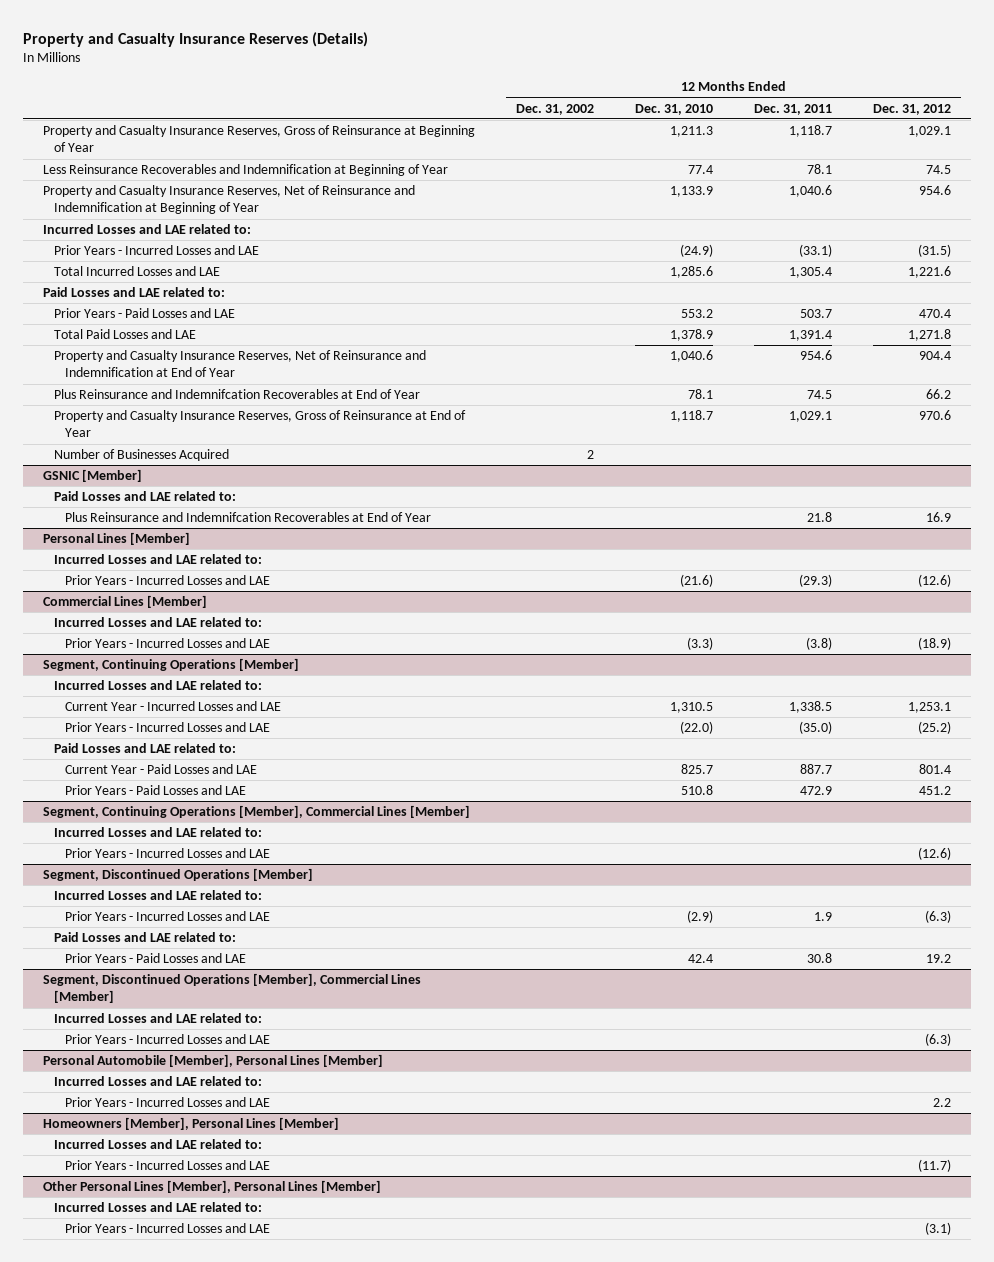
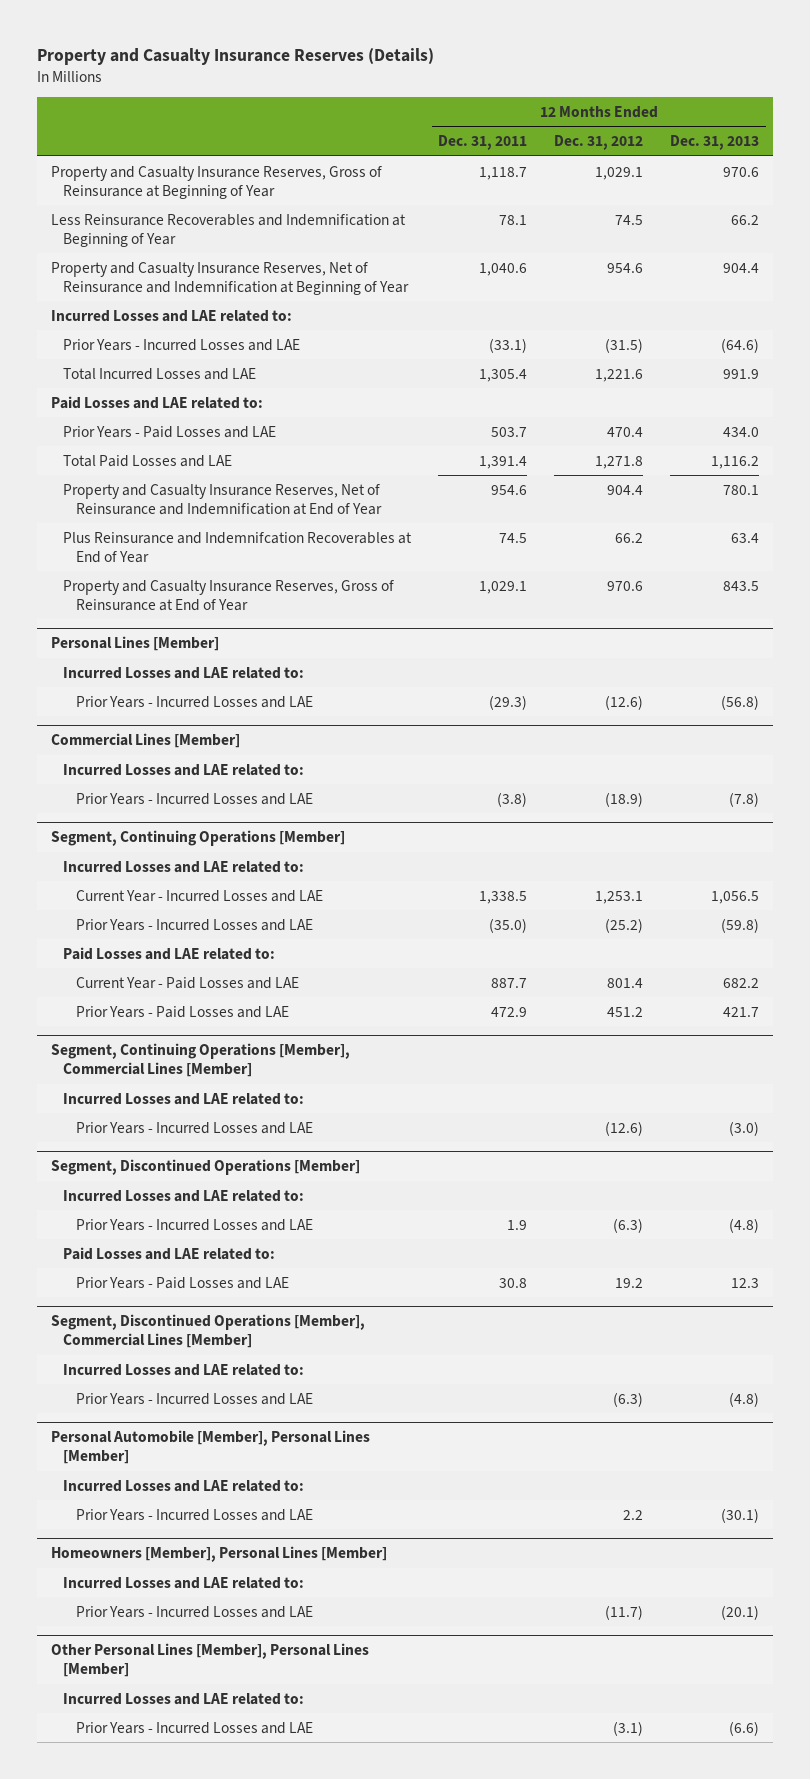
[516,103,595,115] Dec. 31, 2002 -> none
[635,103,714,115] Dec. 31, 2010 -> none
none -> [670,135,760,151] Dec. 31, 2013
[54,449,230,462] Number of Businesses Acquired -> none
[43,469,143,483] GSNIC [Member] -> none
[54,491,237,502] Paid Losses and LAE related to: -> none
[65,512,432,523] Plus Reinsurance and Indemnifcation Recoverables at End of Year -> none

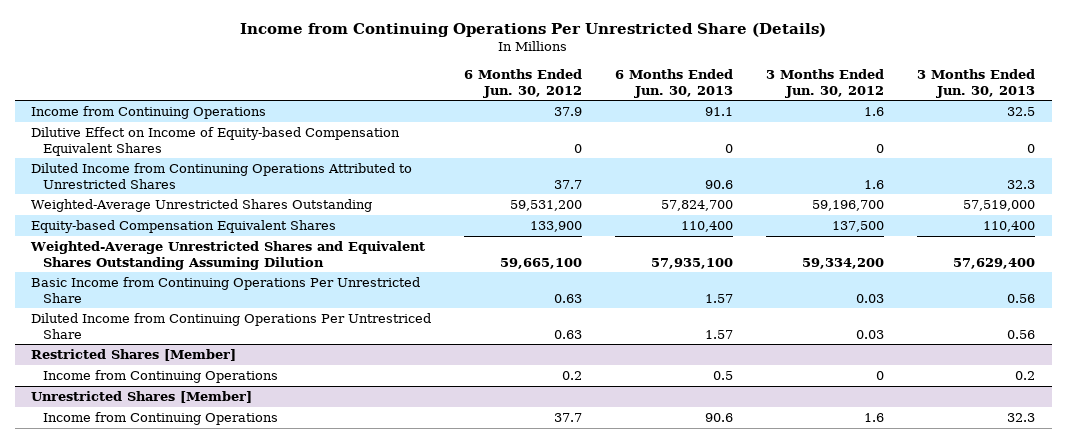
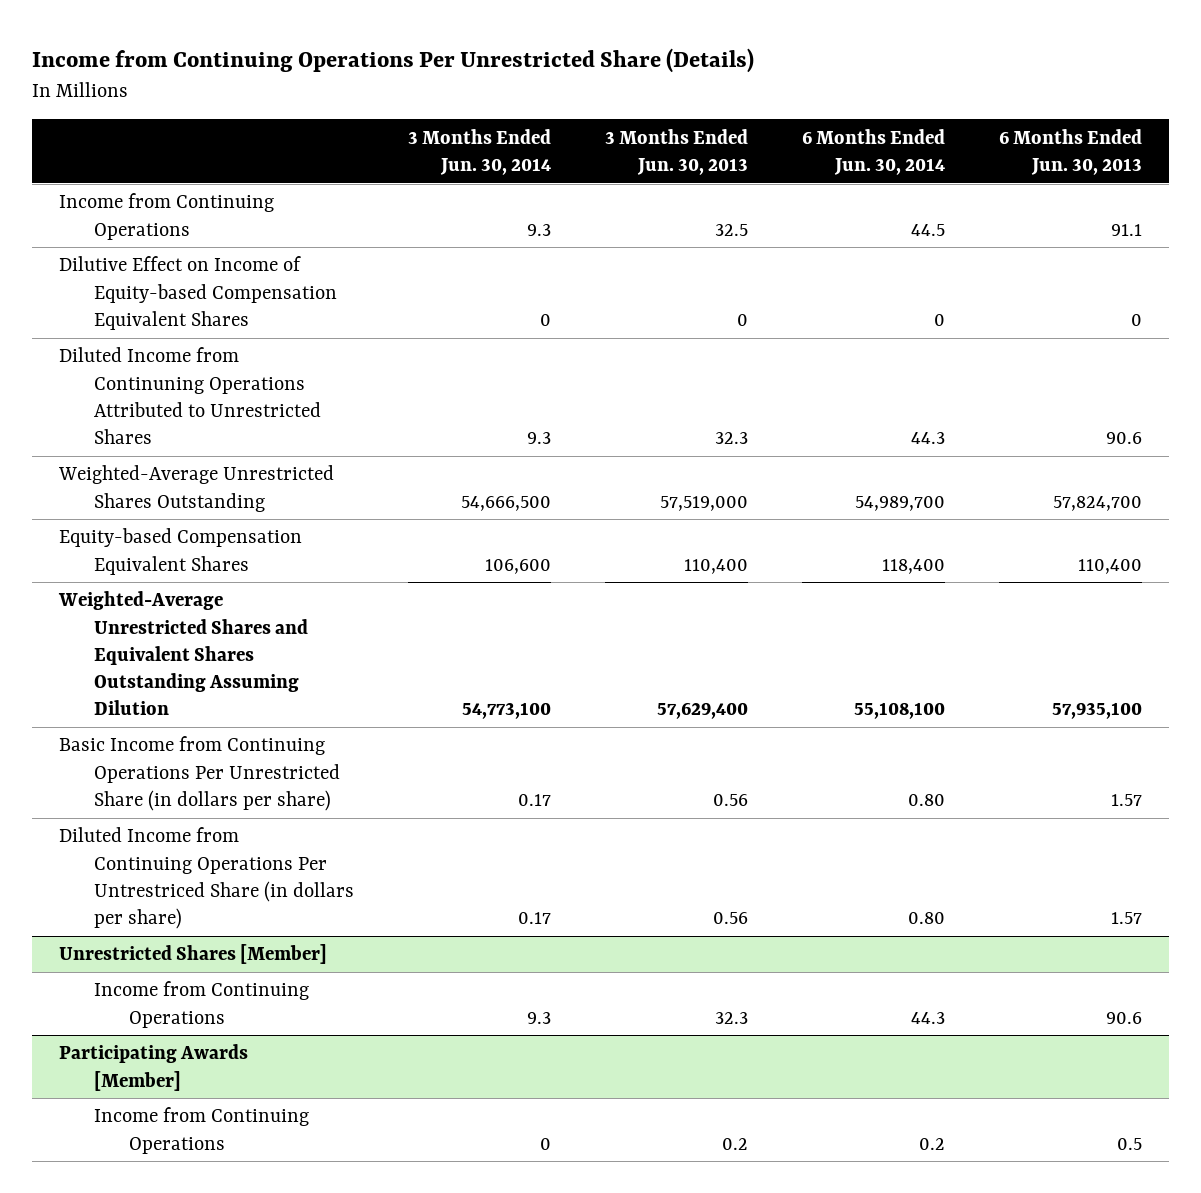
[464,69,583,98] 6 Months Ended Jun. 30, 2012 -> none
[766,69,885,98] 3 Months Ended Jun. 30, 2012 -> none
none -> [408,128,552,175] 3 Months Ended Jun. 30, 2014
none -> [802,128,946,175] 6 Months Ended Jun. 30, 2014
[31,348,237,361] Restricted Shares [Member] -> none
[42,369,278,383] Income from Continuing Operations -> none
[31,276,421,303] Basic Income from Continuing Operations Per Unrestricted Share -> [59,736,341,811] Basic Income from Continuing Operations Per Unrestricted Share (in dollars per share)
[31,312,432,339] Diluted Income from Continuing Operations Per Untrestriced Share -> [59,827,355,929] Diluted Income from Continuing Operations Per Untrestriced Share (in dollars per share)
none -> [59,1044,249,1091] Participating Awards [Member]
none -> [94,1107,310,1154] Income from Continuing Operations

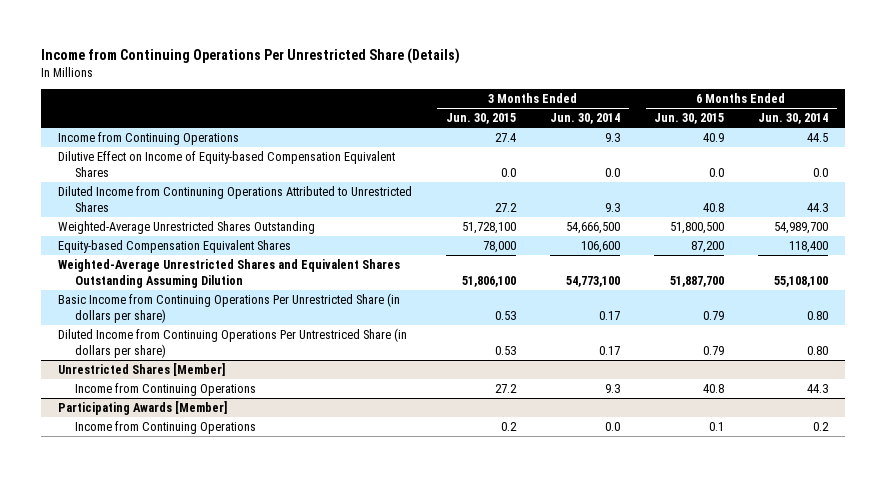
[605,128,749,175] 3 Months Ended Jun. 30, 2013 -> none
[999,128,1143,175] 6 Months Ended Jun. 30, 2013 -> none
none -> [445,113,516,125] Jun. 30, 2015
none -> [654,113,725,125] Jun. 30, 2015
[540,313,552,326] 0 -> [605,167,621,177] 0.0
[934,313,946,326] 0 -> [813,167,829,177] 0.0
[540,1137,552,1150] 0 -> [605,422,621,432] 0.0

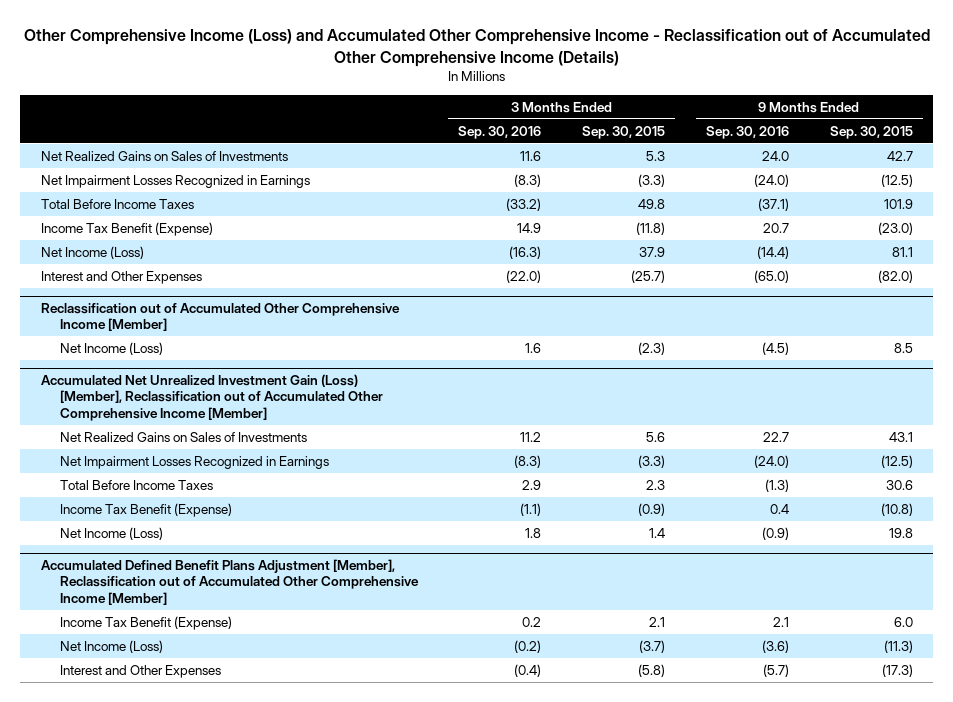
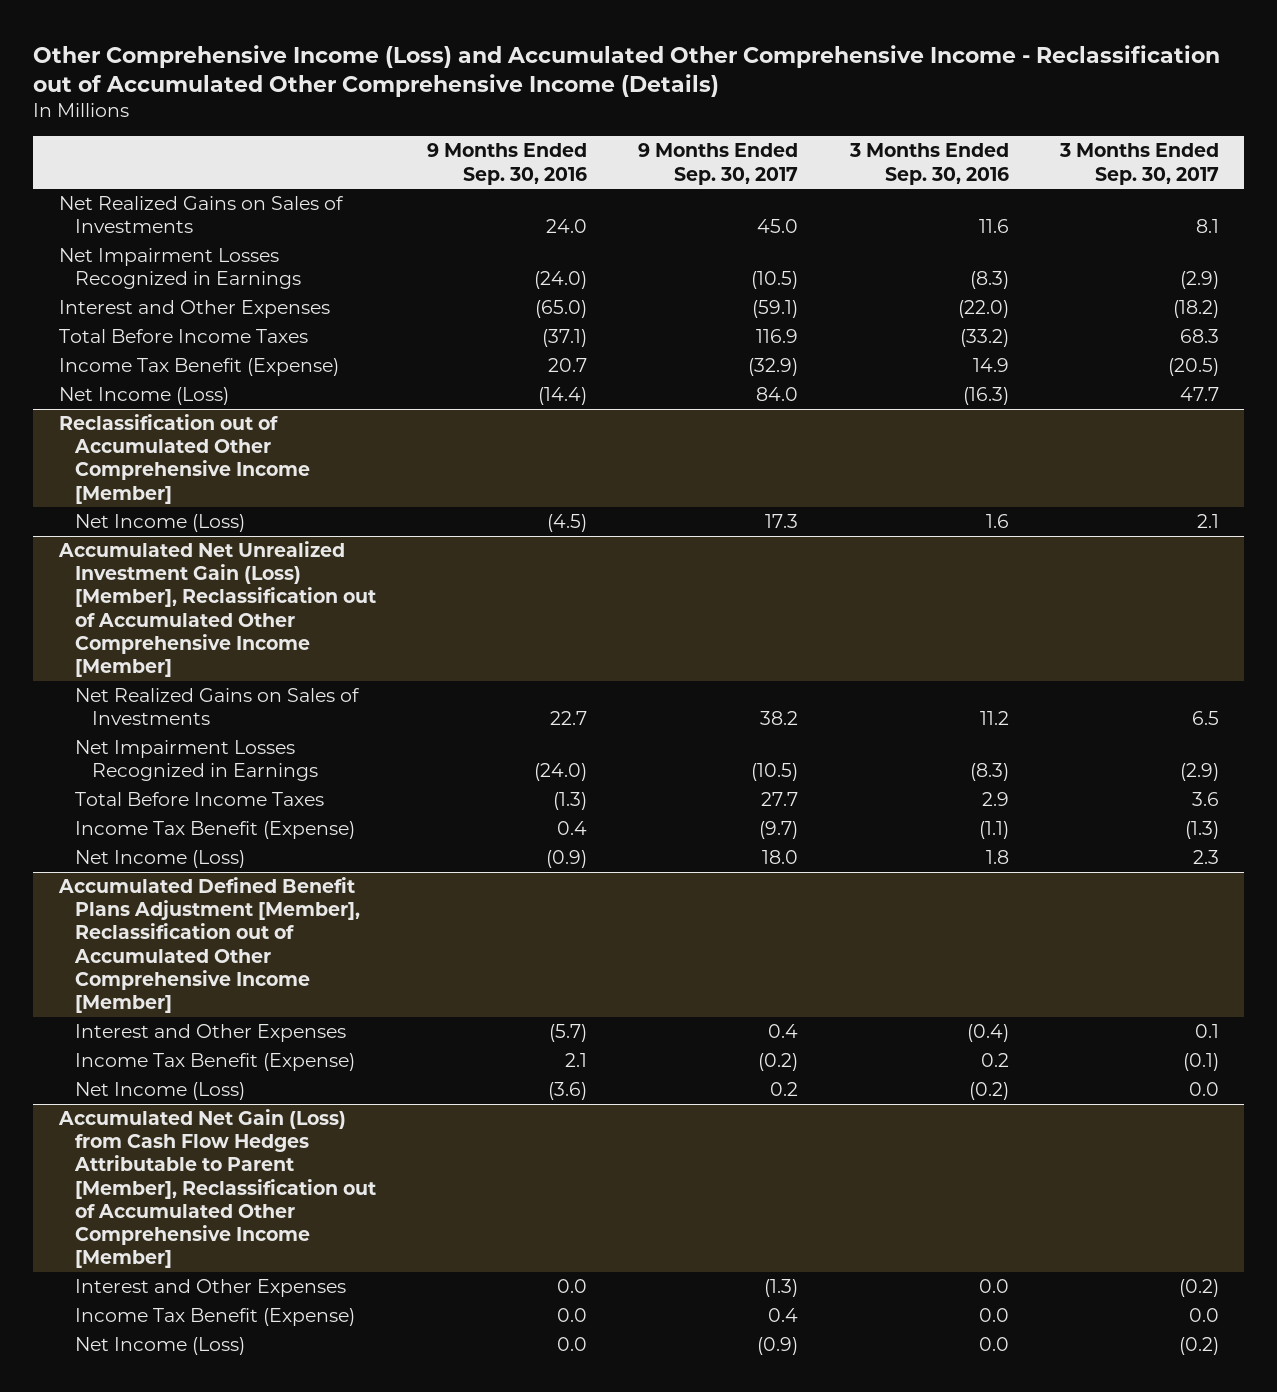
[582,125,666,139] Sep. 30, 2015 -> none
[829,125,913,139] Sep. 30, 2015 -> none
none -> [638,143,799,185] 9 Months Ended Sep. 30, 2017
none -> [1058,143,1219,185] 3 Months Ended Sep. 30, 2017
[40,270,202,284] Interest and Other Expenses -> [58,299,330,318] Interest and Other Expenses
[59,664,221,678] Interest and Other Expenses -> [75,1023,347,1042] Interest and Other Expenses
none -> [57,1108,377,1269] Accumulated Net Gain (Loss) from Cash Flow Hedges Attributable to Parent [Member], Reclassification out of Accumulated Other Comprehensive Income [Member]
none -> [75,1278,347,1297] Interest and Other Expenses
none -> [75,1307,356,1326] Income Tax Benefit (Expense)
none -> [75,1336,246,1355] Net Income (Loss)

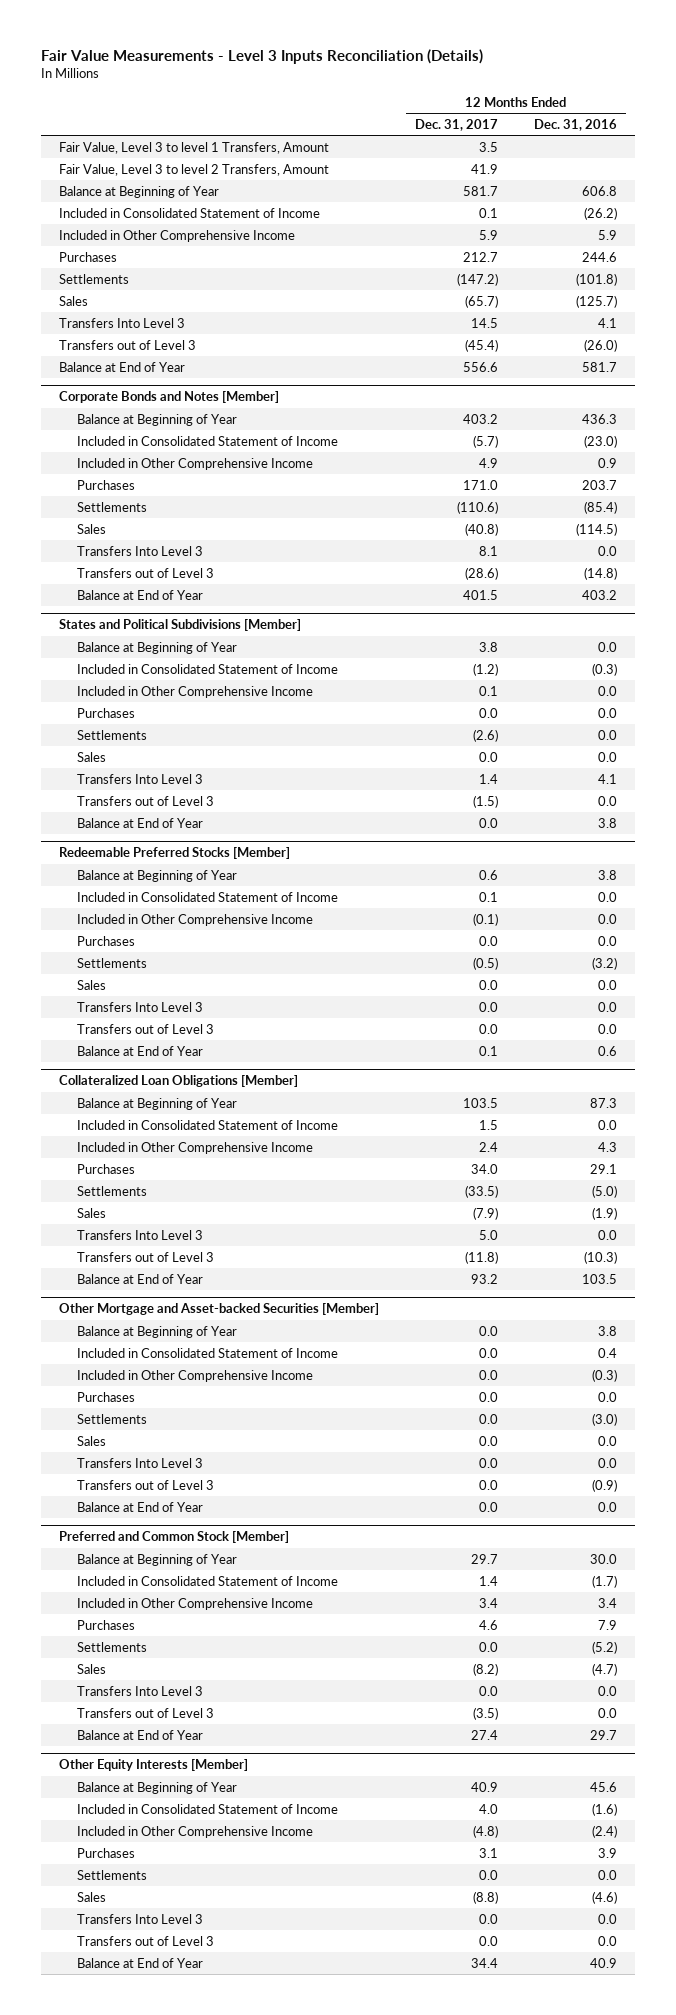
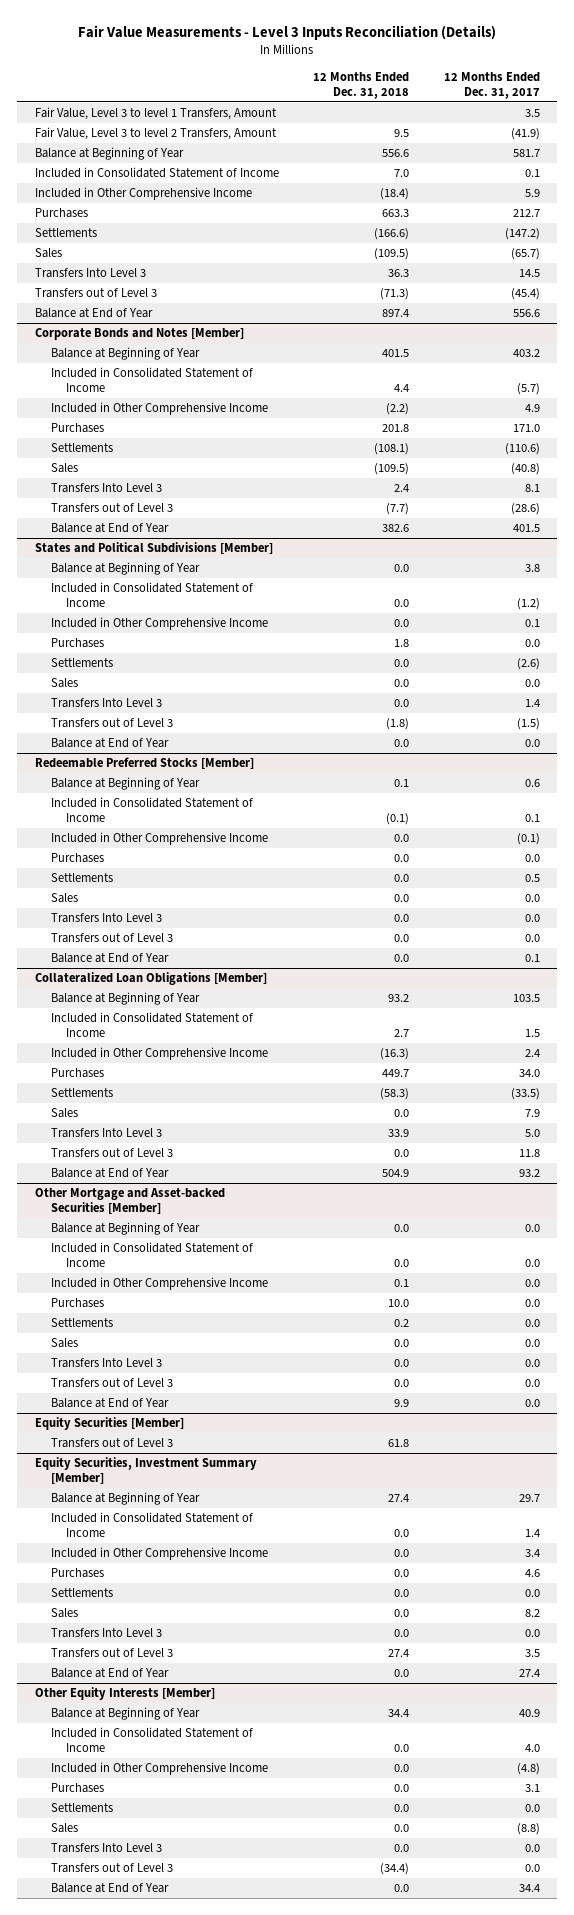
[533,118,617,131] Dec. 31, 2016 -> none
none -> [313,71,410,99] 12 Months Ended Dec. 31, 2018
[471,163,499,174] 41.9 -> [510,128,540,141] (41.9)
[473,956,499,970] (0.5) -> [524,874,540,883] 0.5
[473,1206,499,1220] (7.9) -> [524,1109,540,1118] 7.9
[465,1250,499,1264] (11.8) -> [518,1149,540,1158] 11.8
none -> [34,1417,184,1431] Equity Securities [Member]
none -> [50,1438,173,1449] Transfers out of Level 3
[59,1531,290,1544] Preferred and Common Stock [Member] -> [34,1457,257,1485] Equity Securities, Investment Summary [Member]
[473,1662,499,1676] (8.2) -> [524,1609,540,1618] 8.2
[473,1706,499,1720] (3.5) -> [524,1649,540,1658] 3.5

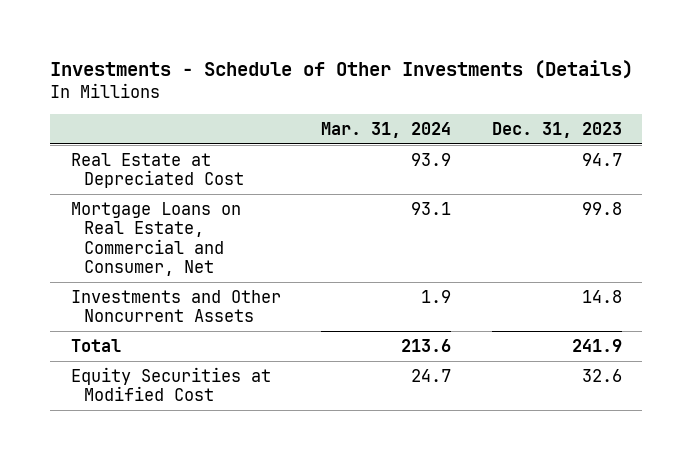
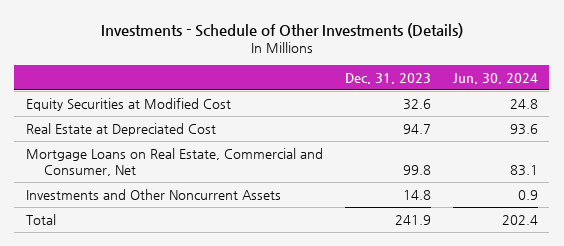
[321,121,452,138] Mar. 31, 2024 -> none
none -> [453,73,539,85] Jun. 30, 2024
[70,366,271,402] Equity Securities at Modified Cost -> [25,97,231,111] Equity Securities at Modified Cost

